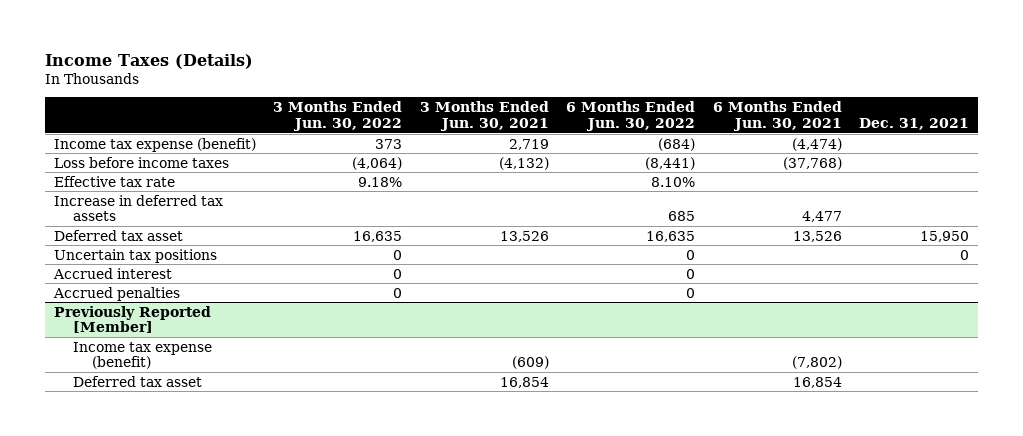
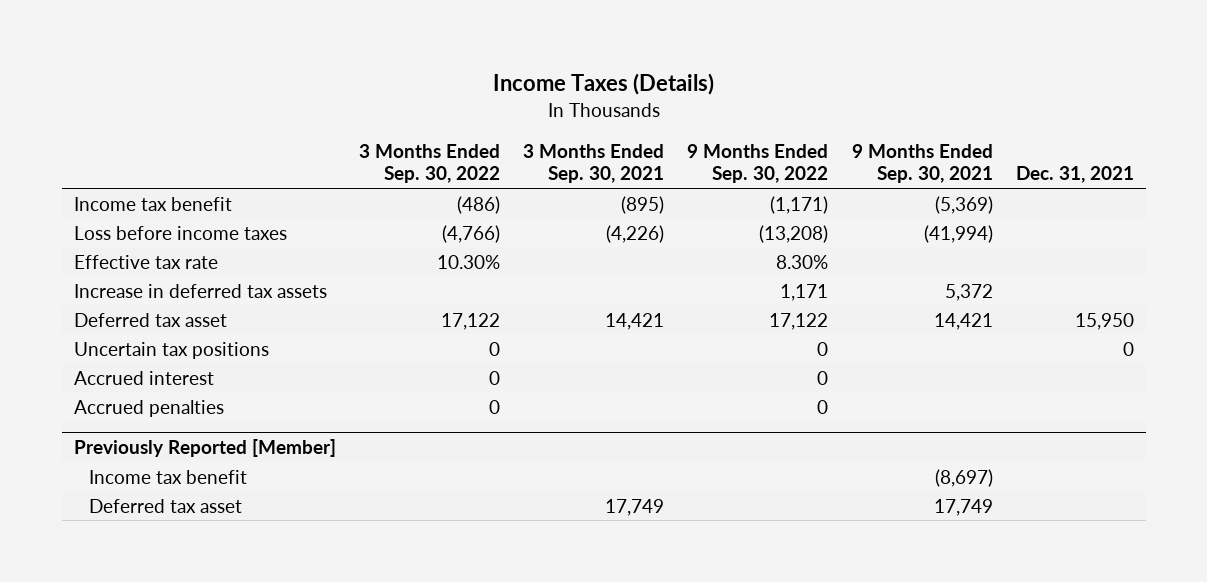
[273,100,403,131] 3 Months Ended Jun. 30, 2022 -> none
[419,100,549,131] 3 Months Ended Jun. 30, 2021 -> none
[566,100,696,131] 6 Months Ended Jun. 30, 2022 -> none
[712,100,842,131] 6 Months Ended Jun. 30, 2021 -> none
none -> [358,143,500,184] 3 Months Ended Sep. 30, 2022
none -> [523,143,665,184] 3 Months Ended Sep. 30, 2021
none -> [687,143,829,184] 9 Months Ended Sep. 30, 2022
none -> [851,143,993,184] 9 Months Ended Sep. 30, 2021
[54,137,257,152] Income tax expense (benefit) -> [73,196,232,211] Income tax benefit
[73,341,213,370] Income tax expense (benefit) -> [89,469,248,484] Income tax benefit

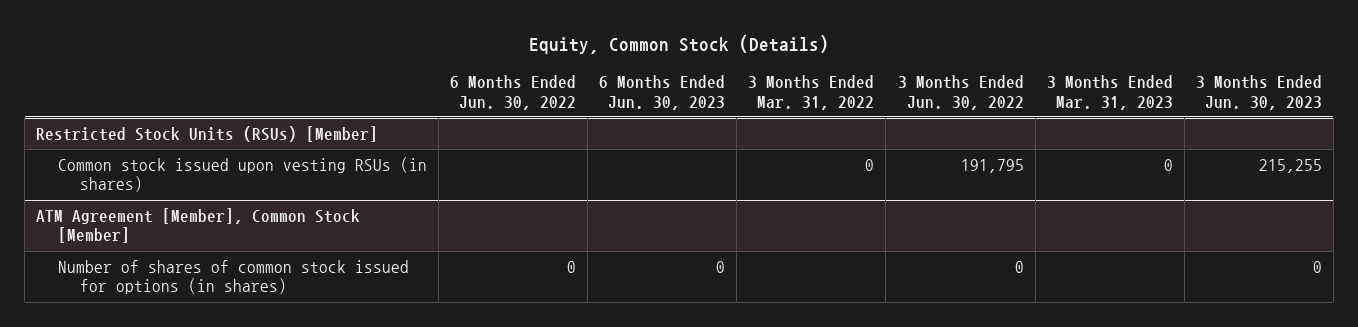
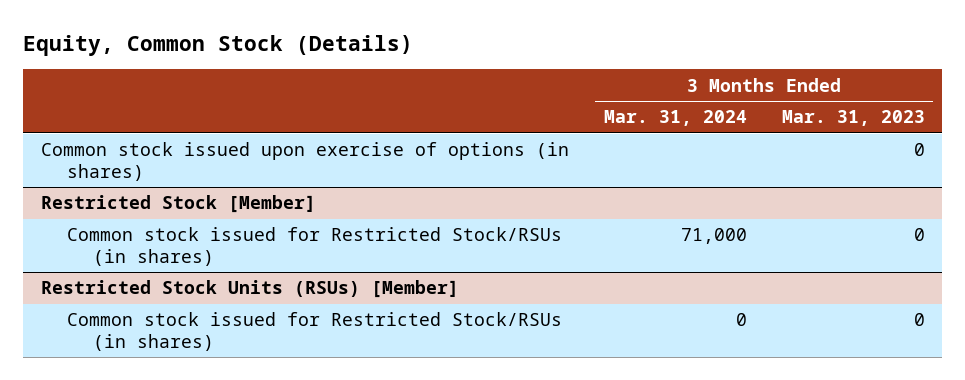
[450,74,577,110] 6 Months Ended Jun. 30, 2022 -> none
[599,74,726,110] 6 Months Ended Jun. 30, 2023 -> none
[748,74,875,110] 3 Months Ended Mar. 31, 2022 -> none
[897,74,1024,110] 3 Months Ended Jun. 30, 2022 -> none
[1195,74,1322,110] 3 Months Ended Jun. 30, 2023 -> none
none -> [603,110,747,127] Mar. 31, 2024
none -> [40,142,569,182] Common stock issued upon exercise of options (in shares)
none -> [40,195,316,214] Restricted Stock [Member]
none -> [66,227,562,267] Common stock issued for Restricted Stock/RSUs (in shares)
[36,207,361,244] ATM Agreement [Member], Common Stock [Member] -> none
[58,259,410,295] Number of shares of common stock issued for options (in shares) -> none
[58,156,428,193] Common stock issued upon vesting RSUs (in shares) -> [66,312,562,352] Common stock issued for Restricted Stock/RSUs (in shares)

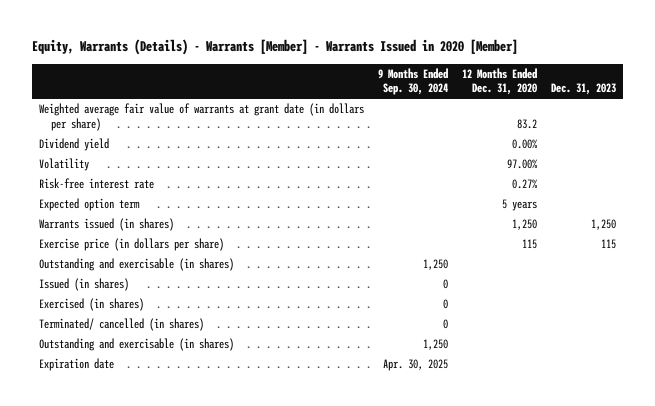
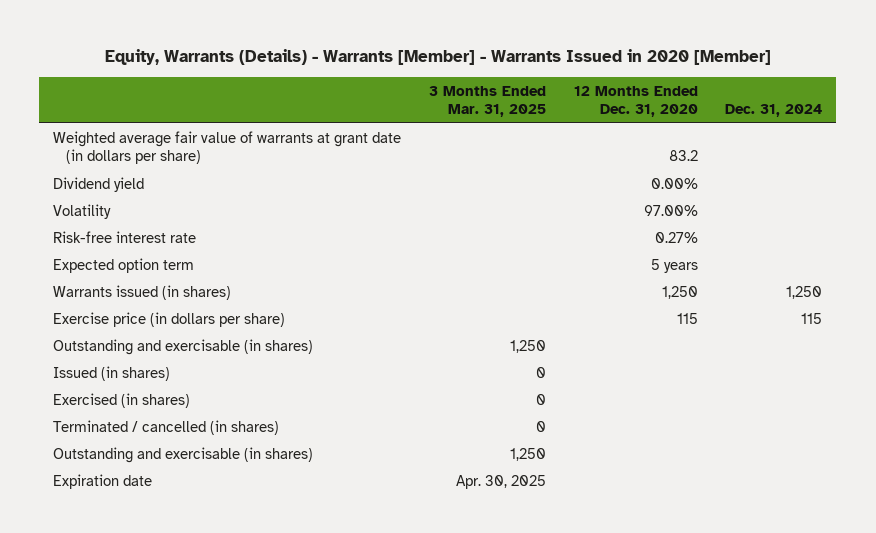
[378,67,449,96] 9 Months Ended Sep. 30, 2024 -> none
[550,83,616,96] Dec. 31, 2023 -> none
none -> [429,85,547,118] 3 Months Ended Mar. 31, 2025
none -> [725,104,823,118] Dec. 31, 2024
[39,318,205,332] Terminated/ cancelled (in shares) -> [53,419,280,435] Terminated / cancelled (in shares)

